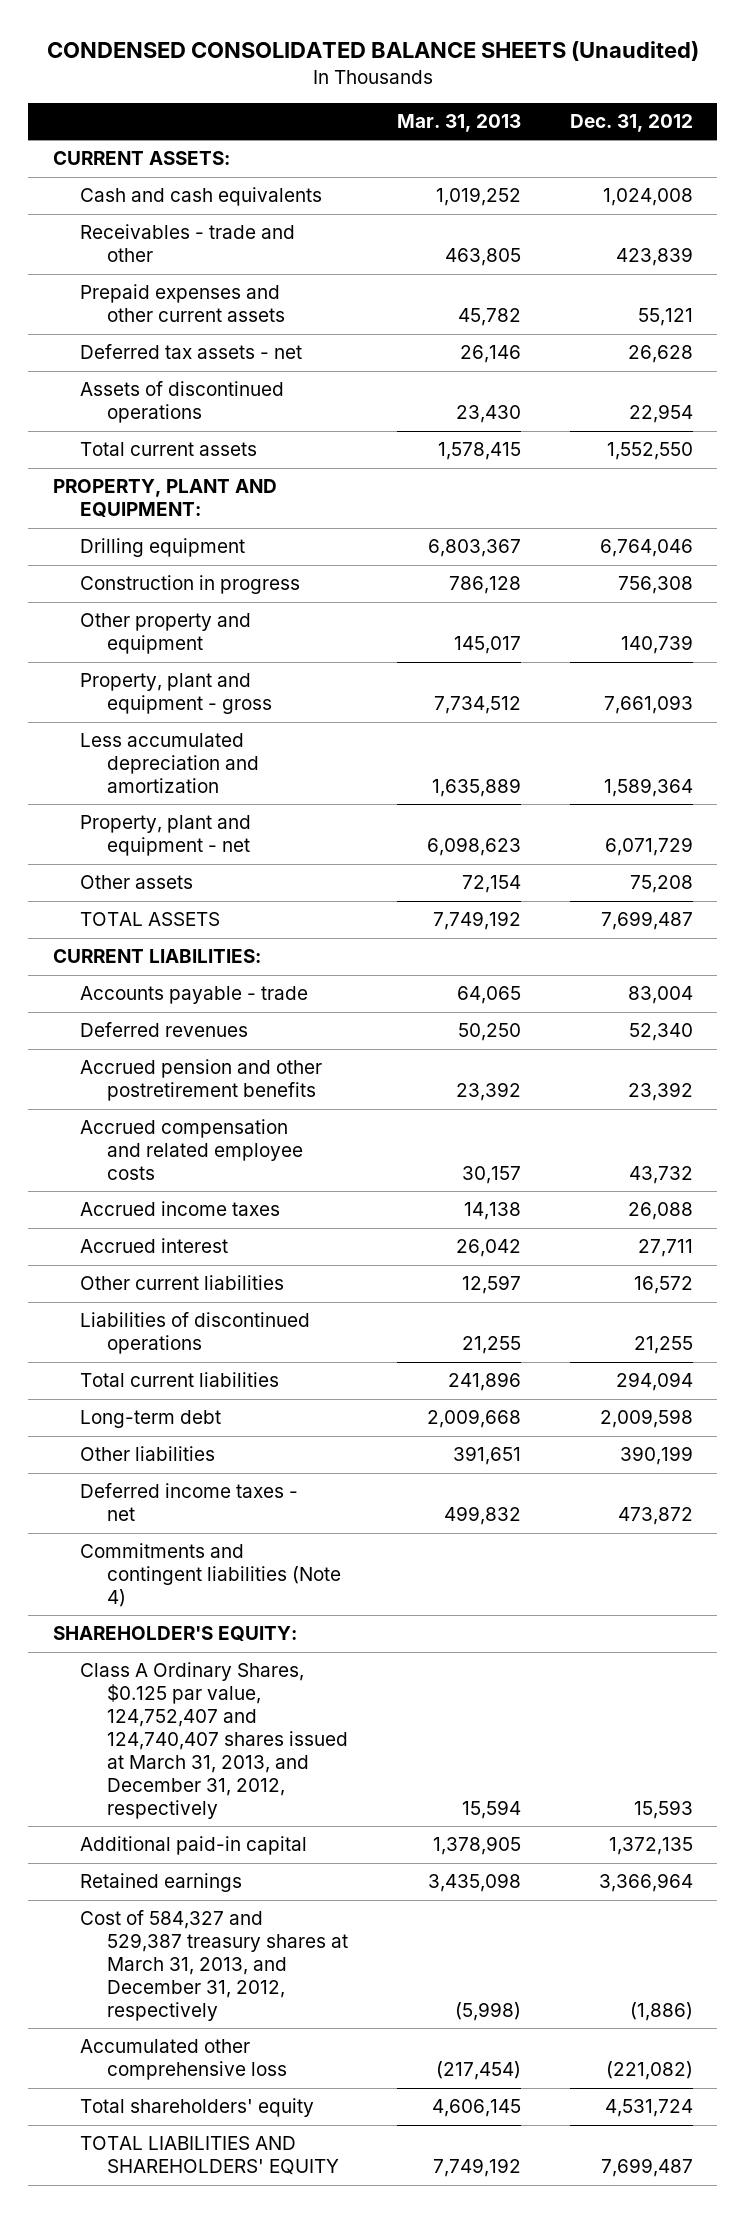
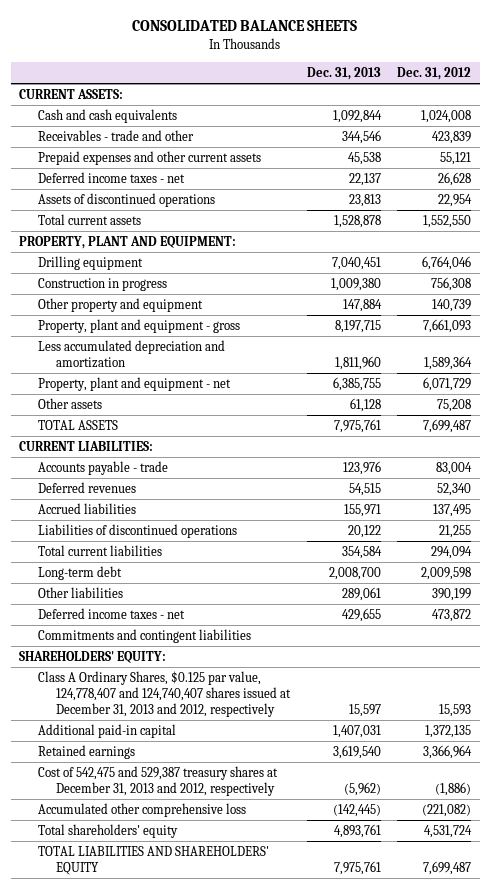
[46,41,699,62] CONDENSED CONSOLIDATED BALANCE SHEETS (Unaudited) -> [132,20,358,32] CONSOLIDATED BALANCE SHEETS
[396,114,521,133] Mar. 31, 2013 -> none
none -> [306,66,381,80] Dec. 31, 2013
[80,344,303,360] Deferred tax assets - net -> [37,172,185,184] Deferred income taxes - net
[80,1059,323,1102] Accrued pension and other postretirement benefits -> none
[80,1119,304,1181] Accrued compensation and related employee costs -> none
[80,1201,281,1217] Accrued income taxes -> none
[80,1238,229,1254] Accrued interest -> none
[80,1275,285,1291] Other current liabilities -> none
none -> [37,503,136,515] Accrued liabilities
[80,1543,342,1608] Commitments and contingent liabilities (Note 4) -> [37,629,251,644] Commitments and contingent liabilities
[52,1626,297,1642] SHAREHOLDER'S EQUITY: -> [18,651,166,664] SHAREHOLDERS' EQUITY:
[80,1662,349,1819] Class A Ordinary Shares, $0.125 par value, 124,752,407 and 124,740,407 shares issued at March 31, 2013, and December 31, 2012, respectively -> [37,671,292,718] Class A Ordinary Shares, $0.125 par value, 124,778,407 and 124,740,407 shares issued at December 31, 2013 and 2012, respectively
[80,1910,349,2021] Cost of 584,327 and 529,387 treasury shares at March 31, 2013, and December 31, 2012, respectively -> [37,766,278,797] Cost of 542,475 and 529,387 treasury shares at December 31, 2013 and 2012, respectively

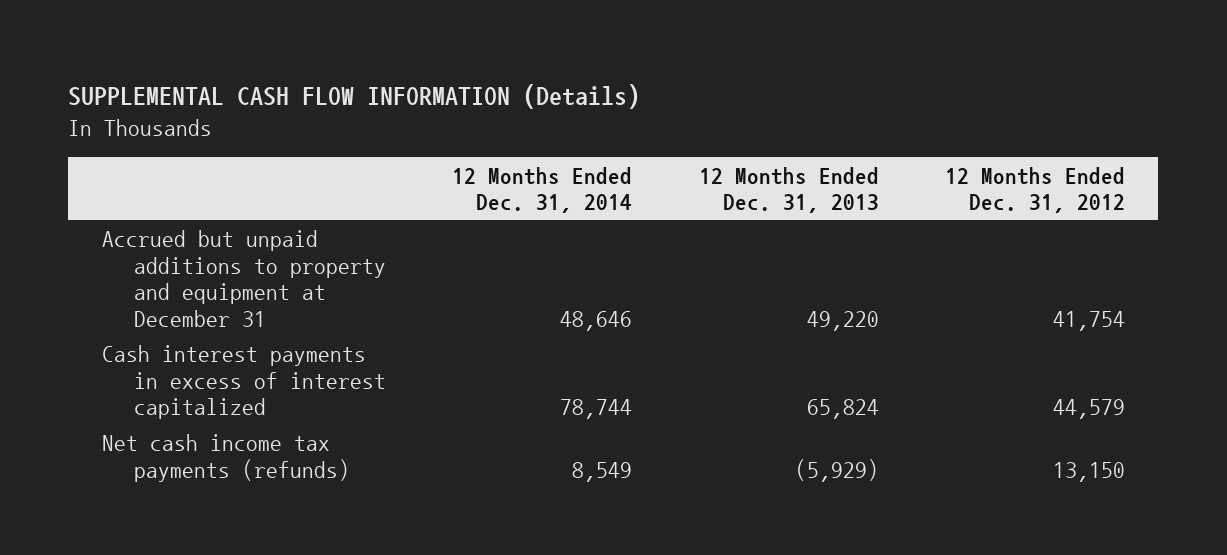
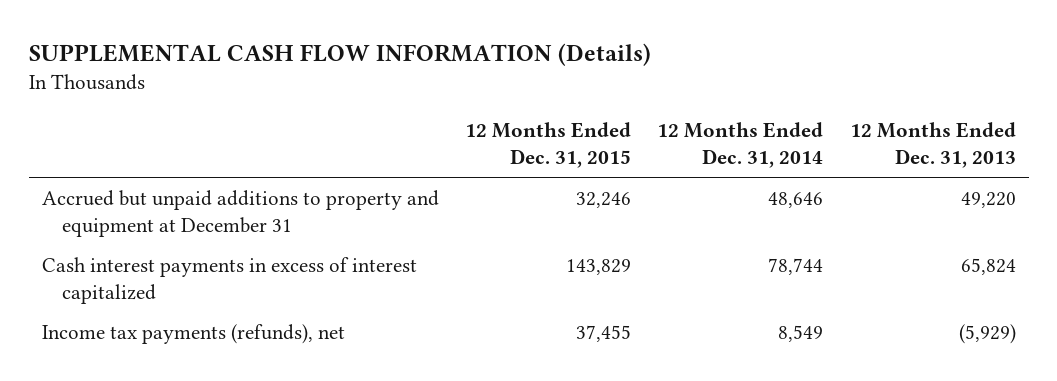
[944,166,1125,214] 12 Months Ended Dec. 31, 2012 -> none
none -> [465,121,632,168] 12 Months Ended Dec. 31, 2015
[101,434,351,482] Net cash income tax payments (refunds) -> [41,323,345,344] Income tax payments (refunds), net

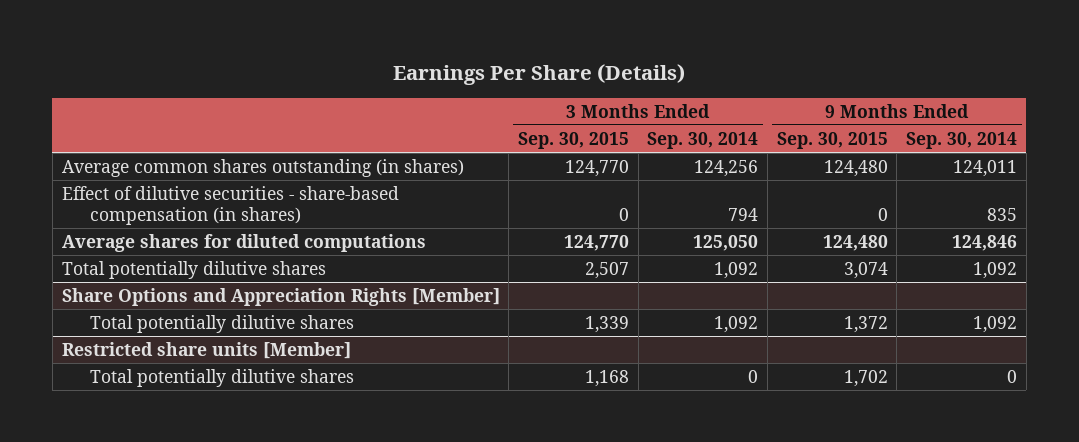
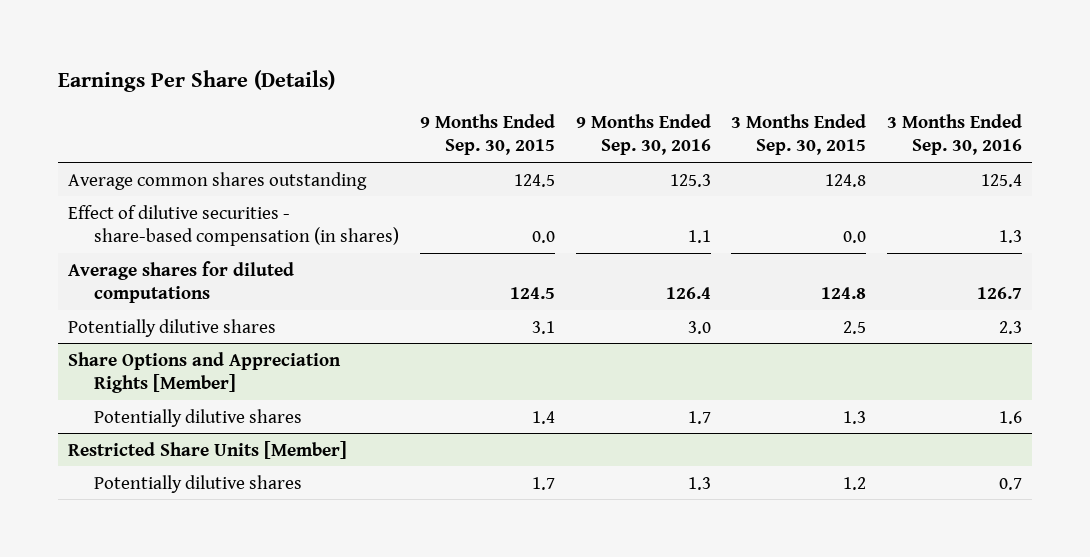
[647,131,759,149] Sep. 30, 2014 -> none
[906,131,1018,149] Sep. 30, 2014 -> none
none -> [575,114,711,156] 9 Months Ended Sep. 30, 2016
none -> [886,114,1022,156] 3 Months Ended Sep. 30, 2016
[61,159,464,178] Average common shares outstanding (in shares) -> [68,171,368,190] Average common shares outstanding
[565,160,630,178] 124,770 -> [825,173,867,187] 124.8
[823,160,888,178] 124,480 -> [514,173,556,187] 124.5
[619,207,630,221] 0 -> [843,230,867,243] 0.0
[877,207,888,221] 0 -> [532,230,556,243] 0.0
[564,235,630,252] 124,770 -> [821,286,867,299] 124.8
[822,235,888,252] 124,480 -> [510,286,556,299] 124.5
[61,261,326,280] Total potentially dilutive shares -> [68,318,277,337] Potentially dilutive shares
[585,262,630,280] 2,507 -> [843,320,867,334] 2.5
[843,262,888,280] 3,074 -> [532,320,556,334] 3.1
[89,315,354,334] Total potentially dilutive shares -> [94,408,303,427] Potentially dilutive shares
[585,316,630,334] 1,339 -> [843,410,867,424] 1.3
[843,316,888,334] 1,372 -> [532,410,556,424] 1.4
[61,342,351,360] Restricted share units [Member] -> [68,440,348,459] Restricted Share Units [Member]
[89,369,354,388] Total potentially dilutive shares -> [94,474,303,493] Potentially dilutive shares
[585,370,630,388] 1,168 -> [843,476,867,490] 1.2
[843,370,888,388] 1,702 -> [532,476,556,490] 1.7

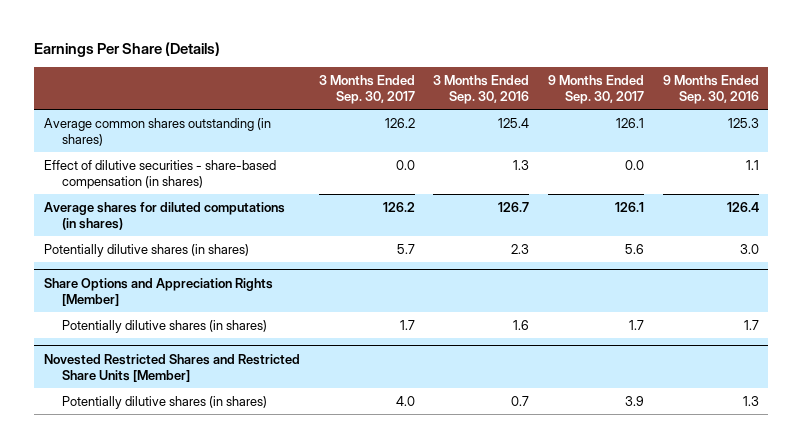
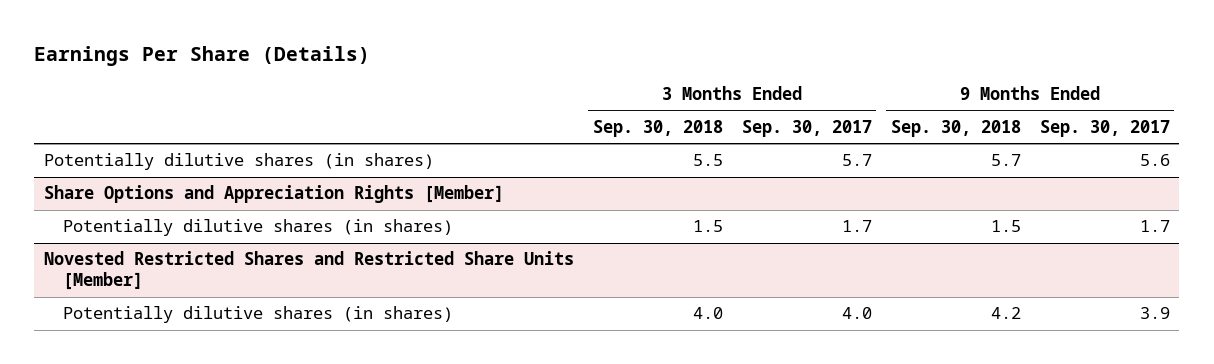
[433,75,530,104] 3 Months Ended Sep. 30, 2016 -> none
[662,75,759,104] 9 Months Ended Sep. 30, 2016 -> none
none -> [592,119,723,137] Sep. 30, 2018
none -> [890,119,1021,137] Sep. 30, 2018
[43,117,271,146] Average common shares outstanding (in shares) -> none
[43,159,276,189] Effect of dilutive securities - share-based compensation (in shares) -> none
[43,201,285,230] Average shares for diluted computations (in shares) -> none

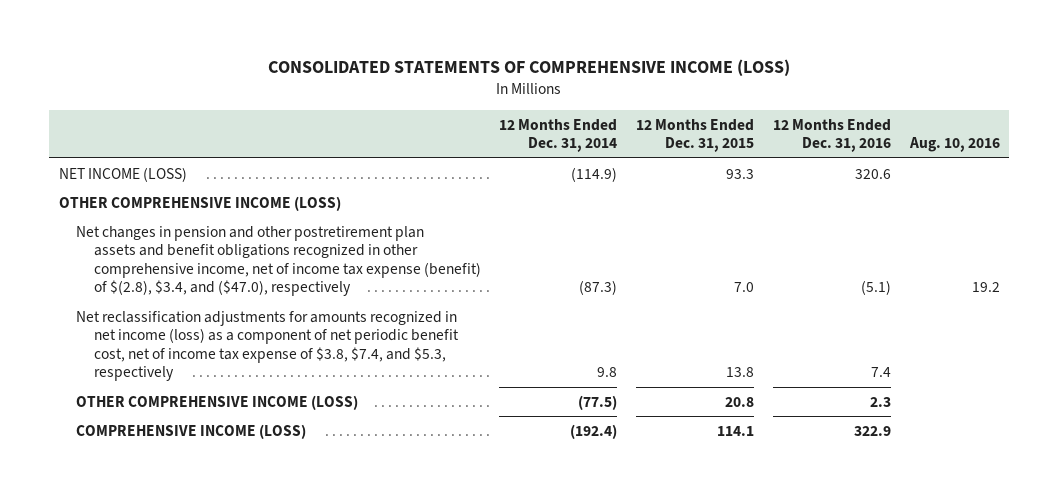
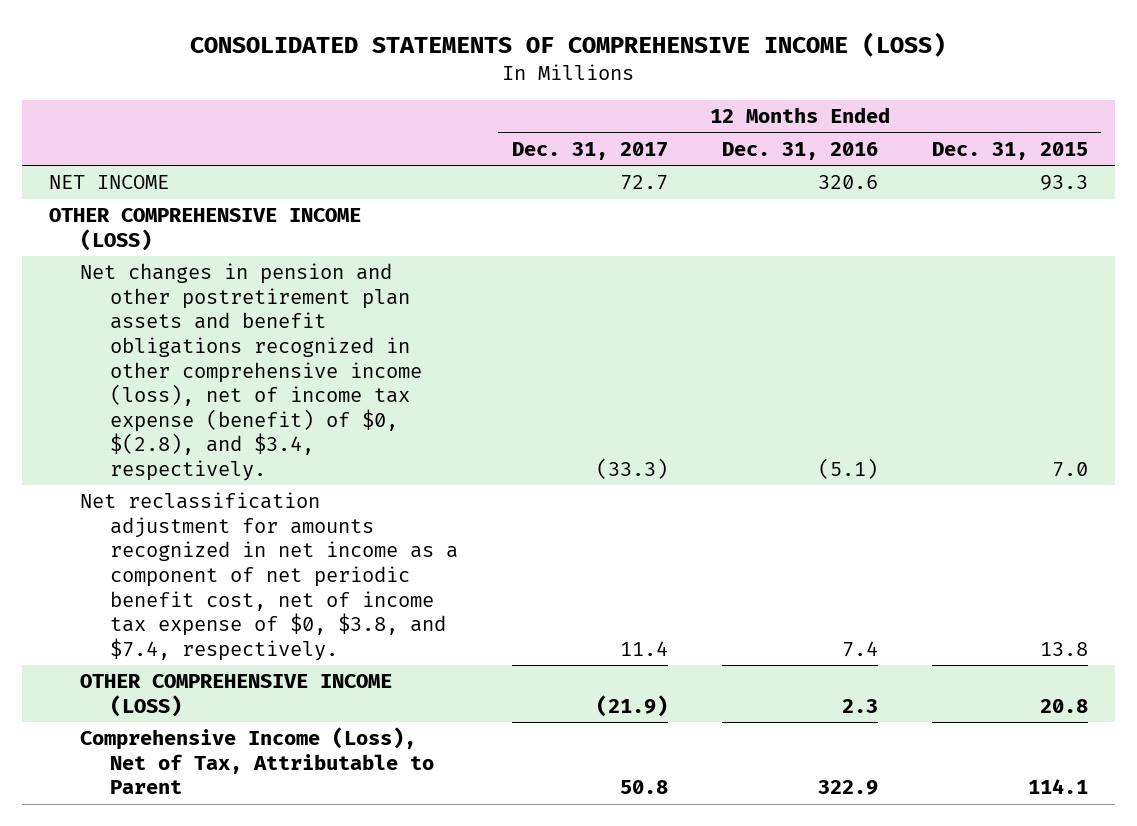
[499,118,618,153] 12 Months Ended Dec. 31, 2014 -> none
[908,137,1000,153] Aug. 10, 2016 -> none
none -> [511,142,668,161] Dec. 31, 2017
[58,166,187,182] NET INCOME (LOSS) -> [49,175,170,190] NET INCOME
[76,225,481,297] Net changes in pension and other postretirement plan assets and benefit obligations recognized in other comprehensive income, net of income tax expense (benefit) of $(2.8), $3.4, and ($47.0), respectively -> [79,263,423,481] Net changes in pension and other postretirement plan assets and benefit obligations recognized in other comprehensive income (loss), net of income tax expense (benefit) of $0, $(2.8), and $3.4, respectively.
[76,310,459,382] Net reclassification adjustments for amounts recognized in net income (loss) as a component of net periodic benefit cost, net of income tax expense of $3.8, $7.4, and $5.3, respectively -> [79,492,459,661] Net reclassification adjustment for amounts recognized in net income as a component of net periodic benefit cost, net of income tax expense of $0, $3.8, and $7.4, respectively.
[76,423,307,439] COMPREHENSIVE INCOME (LOSS) -> [79,727,435,795] Comprehensive Income (Loss), Net of Tax, Attributable to Parent

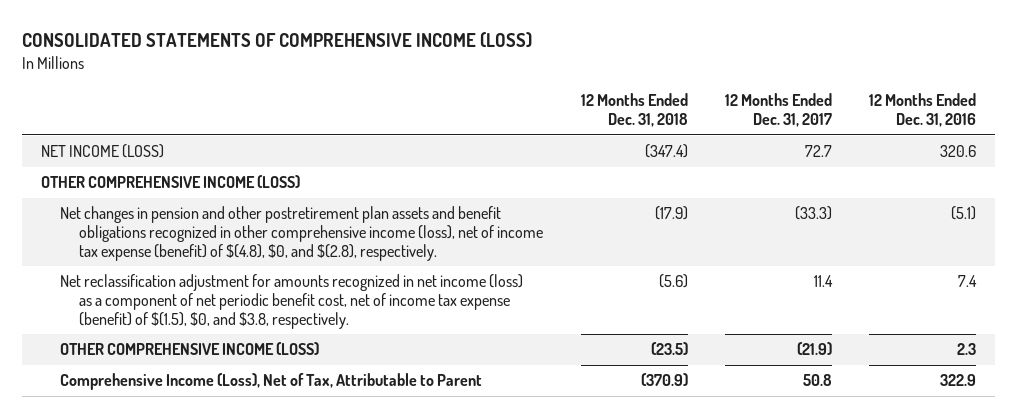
[931,142,1088,161] Dec. 31, 2015 -> none
none -> [580,93,688,128] 12 Months Ended Dec. 31, 2018
[49,175,170,190] NET INCOME -> [41,144,165,159] NET INCOME (LOSS)
[79,263,423,481] Net changes in pension and other postretirement plan assets and benefit obligations recognized in other comprehensive income (loss), net of income tax expense (benefit) of $0, $(2.8), and $3.4, respectively. -> [60,206,544,261] Net changes in pension and other postretirement plan assets and benefit obligations recognized in other comprehensive income (loss), net of income tax expense (benefit) of $(4.8), $0, and $(2.8), respectively.
[79,492,459,661] Net reclassification adjustment for amounts recognized in net income as a component of net periodic benefit cost, net of income tax expense of $0, $3.8, and $7.4, respectively. -> [60,274,524,329] Net reclassification adjustment for amounts recognized in net income (loss) as a component of net periodic benefit cost, net of income tax expense (benefit) of $(1.5), $0, and $3.8, respectively.

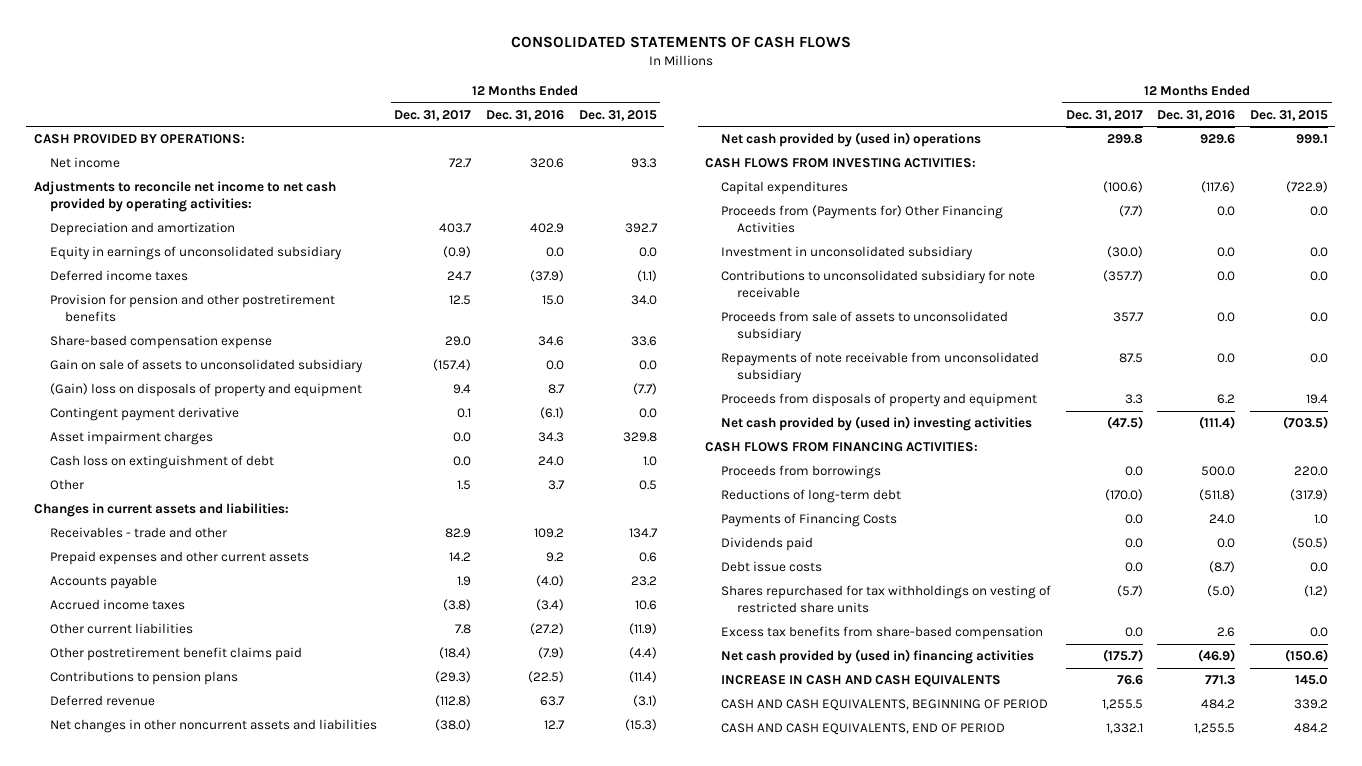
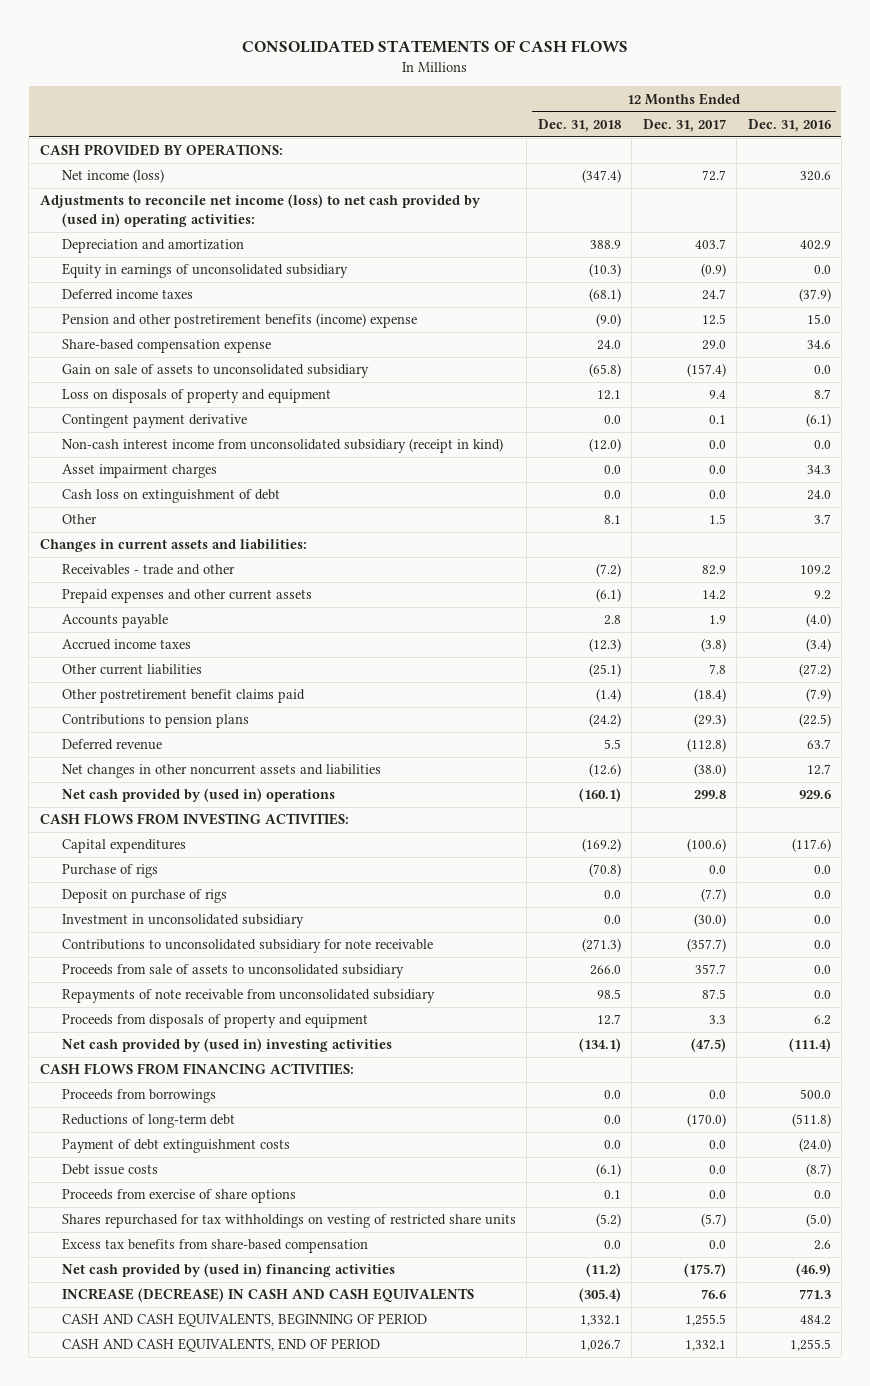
[578,109,657,121] Dec. 31, 2015 -> none
none -> [537,118,621,132] Dec. 31, 2018
[49,157,120,169] Net income -> [61,169,164,184] Net income (loss)
[33,181,336,212] Adjustments to reconcile net income to net cash provided by operating activities: -> [39,194,481,227] Adjustments to reconcile net income (loss) to net cash provided by (used in) operating activities:
[49,294,335,322] Provision for pension and other postretirement benefits -> [61,313,417,329] Pension and other postretirement benefits (income) expense
[49,383,362,398] (Gain) loss on disposals of property and equipment -> [61,389,331,404] Loss on disposals of property and equipment
none -> [61,438,503,454] Non-cash interest income from unconsolidated subsidiary (receipt in kind)
none -> [61,864,158,879] Purchase of rigs
[720,205,1003,233] Proceeds from (Payments for) Other Financing Activities -> [61,889,227,904] Deposit on purchase of rigs
[720,537,813,552] Dividends paid -> none
[720,513,897,528] Payments of Financing Costs -> [61,1139,290,1154] Payment of debt extinguishment costs
[1209,514,1236,525] 24.0 -> [798,1138,831,1153] (24.0)
none -> [61,1189,296,1204] Proceeds from exercise of share options
[720,675,1001,688] INCREASE IN CASH AND CASH EQUIVALENTS -> [61,1288,474,1303] INCREASE (DECREASE) IN CASH AND CASH EQUIVALENTS

